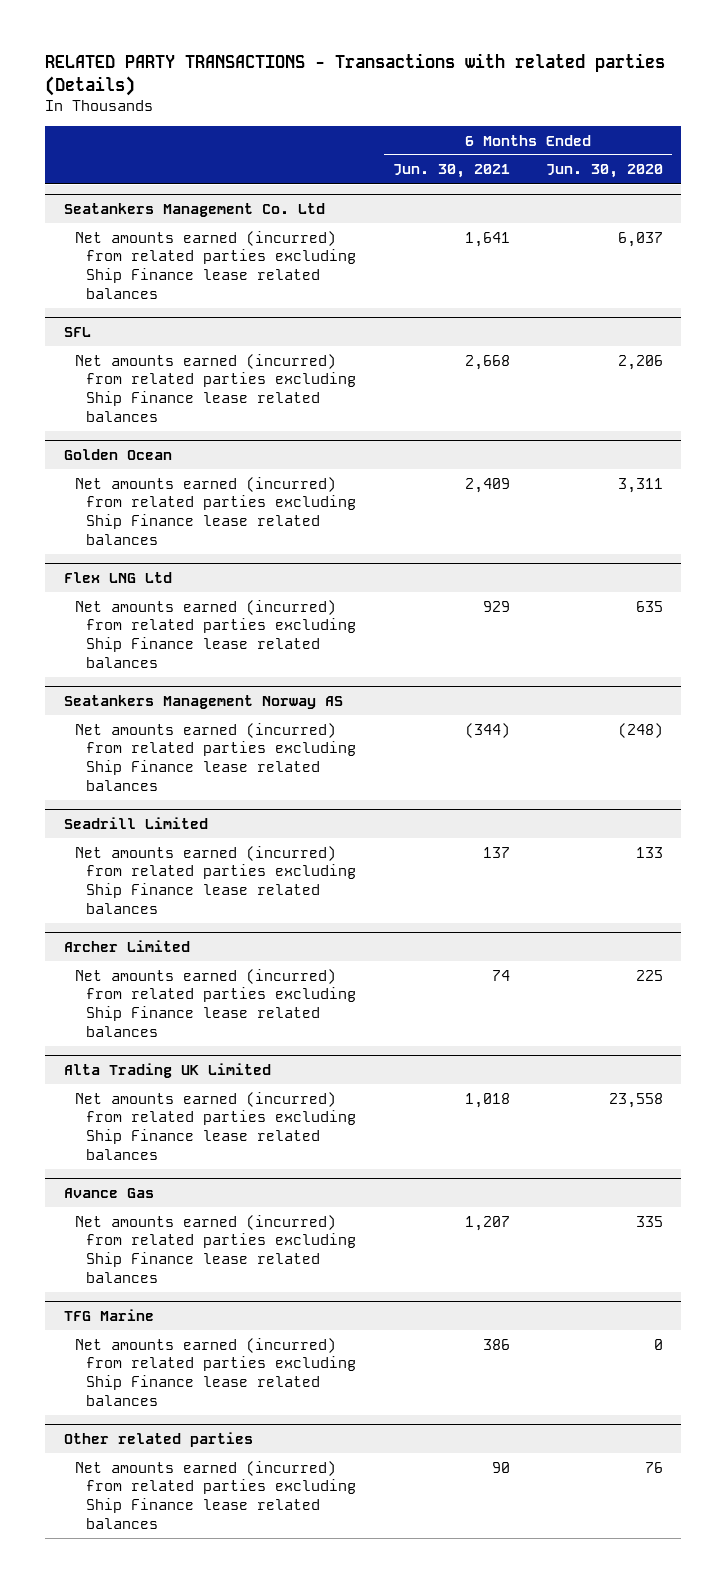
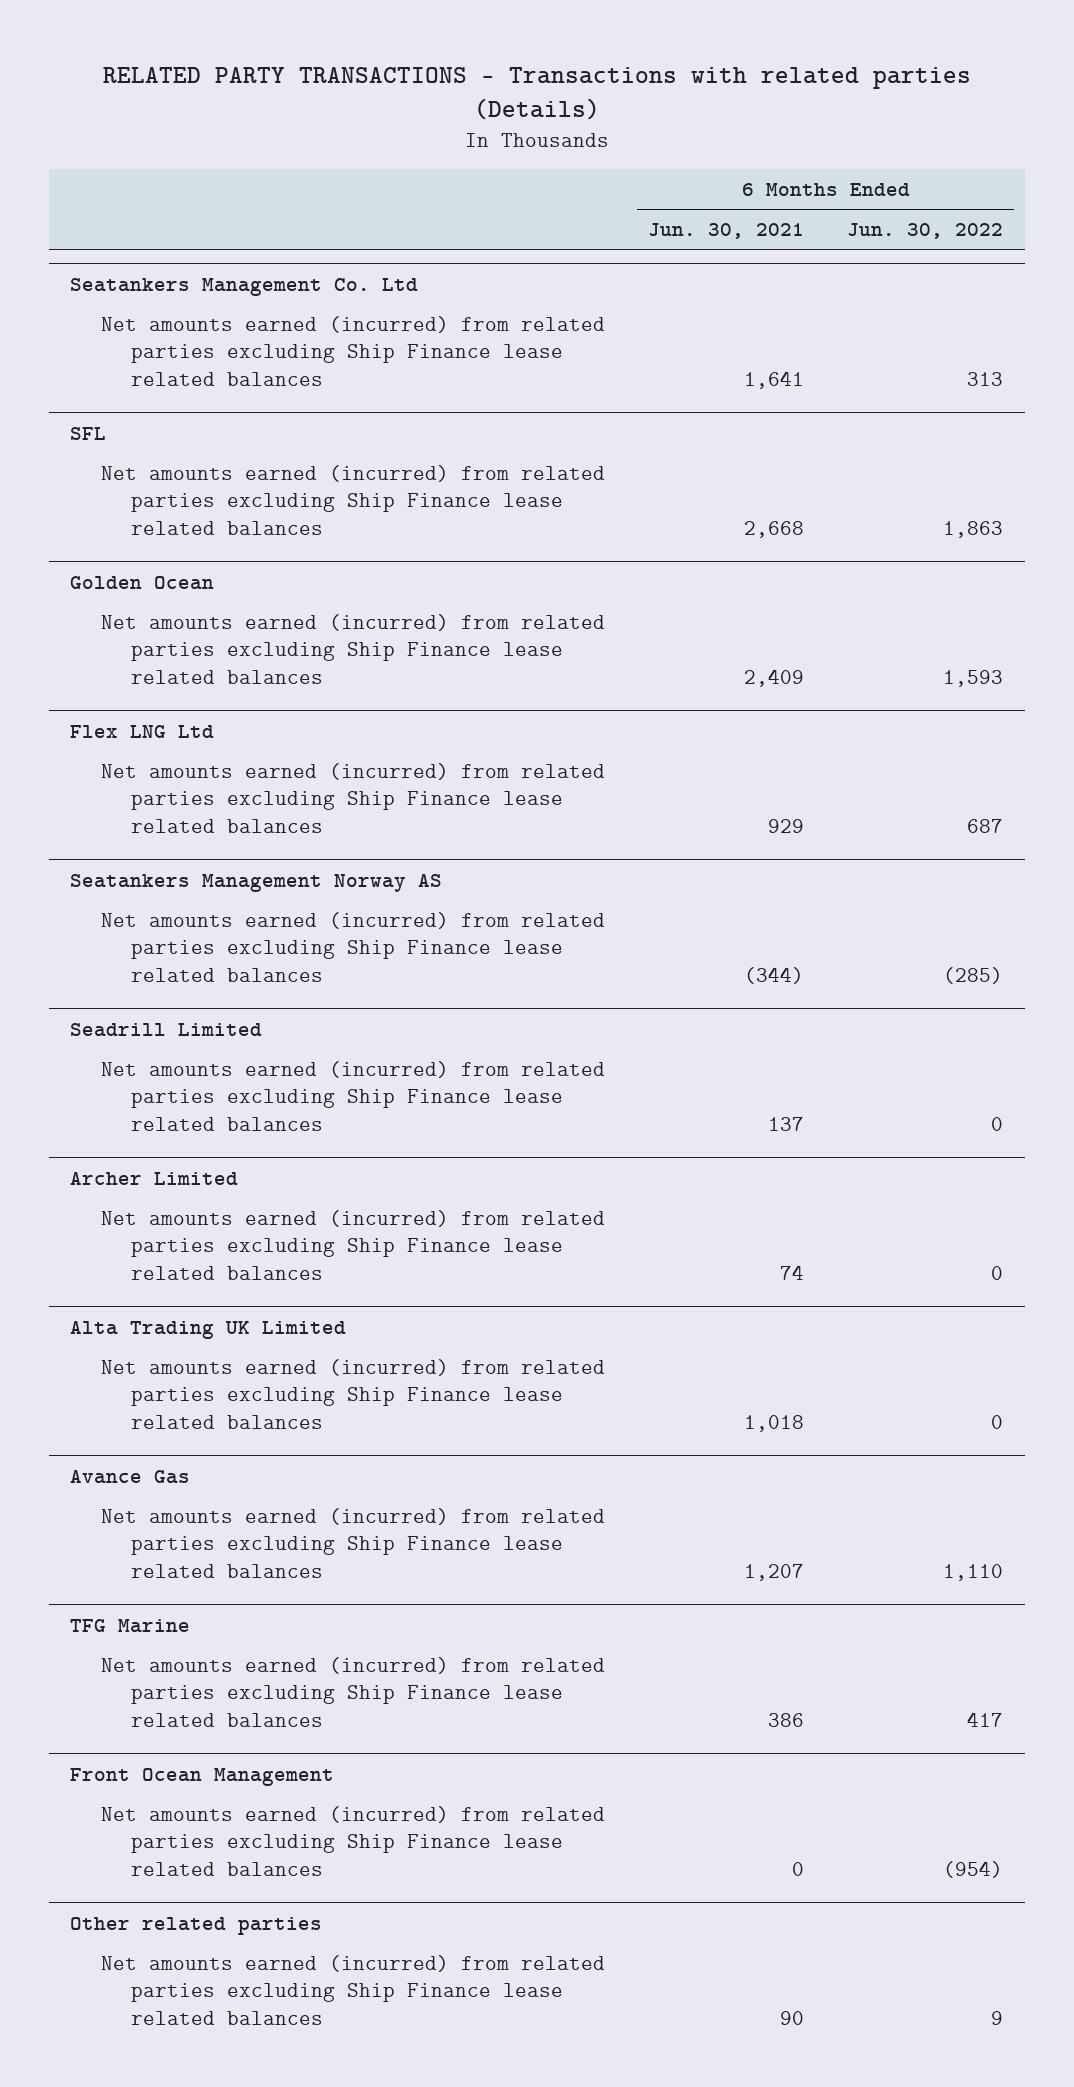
[545,164,663,179] Jun. 30, 2020 -> none
none -> [847,222,1004,239] Jun. 30, 2022
none -> [70,1767,335,1786] Front Ocean Management
none -> [100,1805,605,1877] Net amounts earned (incurred) from related parties excluding Ship Finance lease related balances

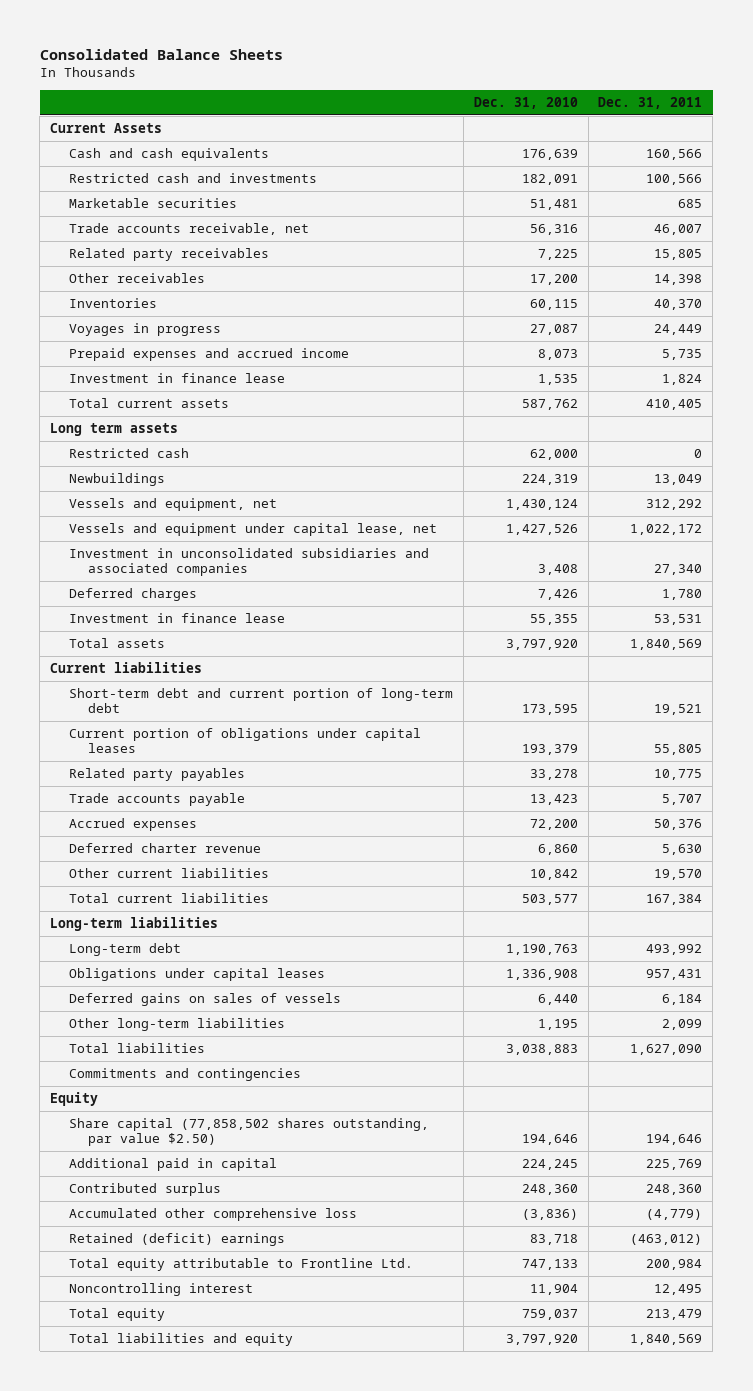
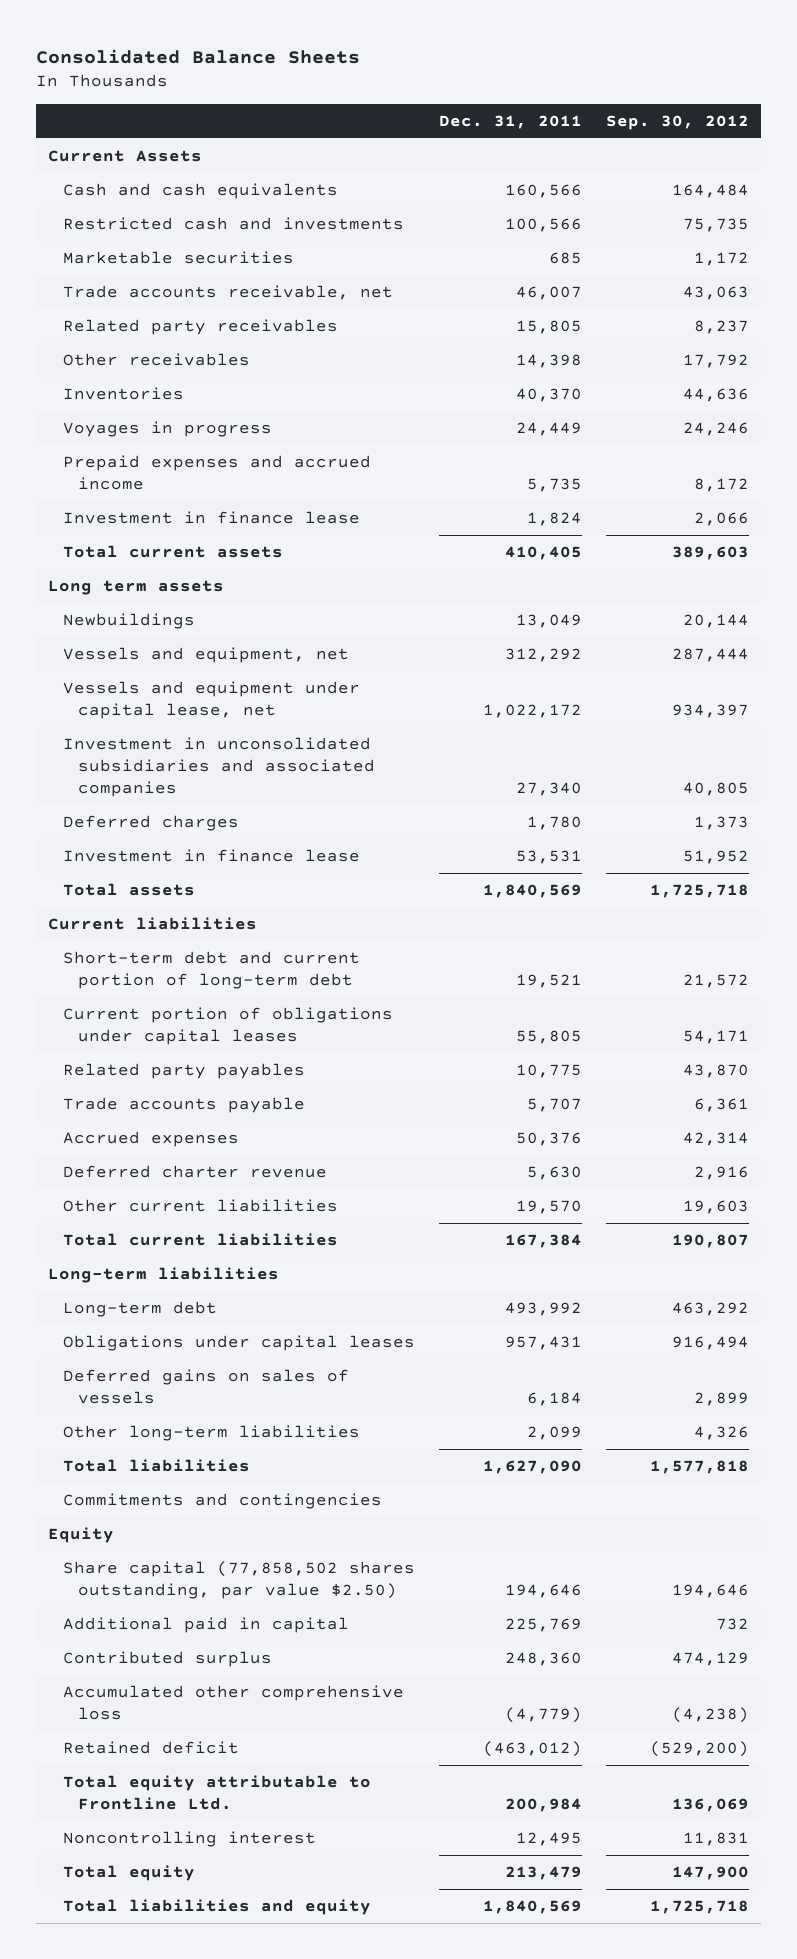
[473,97,578,110] Dec. 31, 2010 -> none
none -> [606,114,750,130] Sep. 30, 2012
[68,447,189,458] Restricted cash -> none
[68,1232,285,1246] Retained (deficit) earnings -> [63,1741,240,1755] Retained deficit

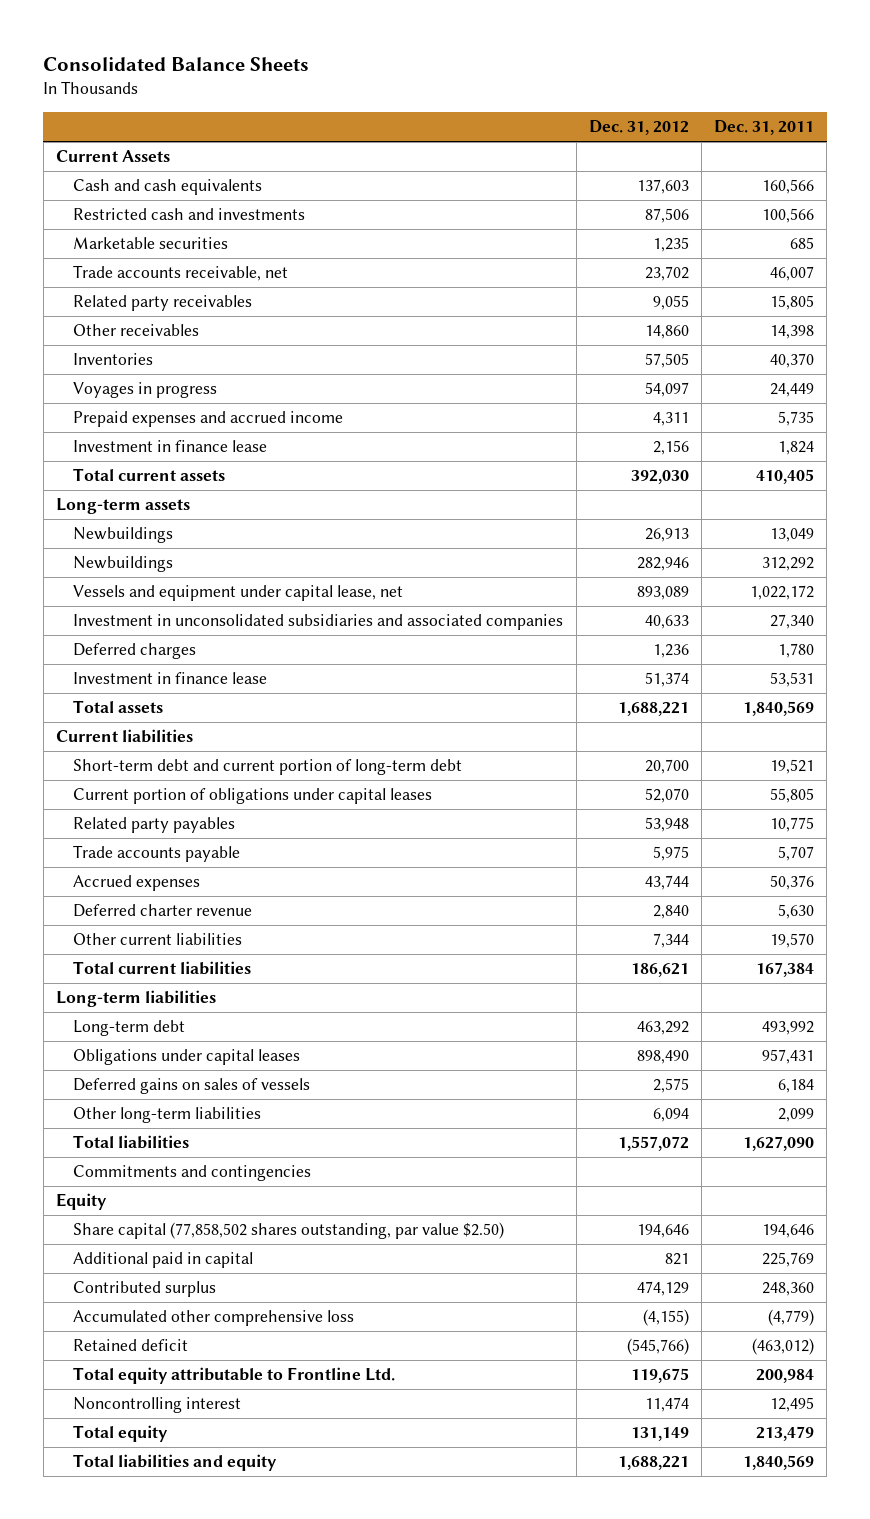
[606,114,750,130] Sep. 30, 2012 -> none
none -> [588,120,689,136] Dec. 31, 2012
[47,580,224,596] Long term assets -> [55,498,190,515] Long-term assets
[63,647,350,664] Vessels and equipment, net -> [73,556,174,573] Newbuildings

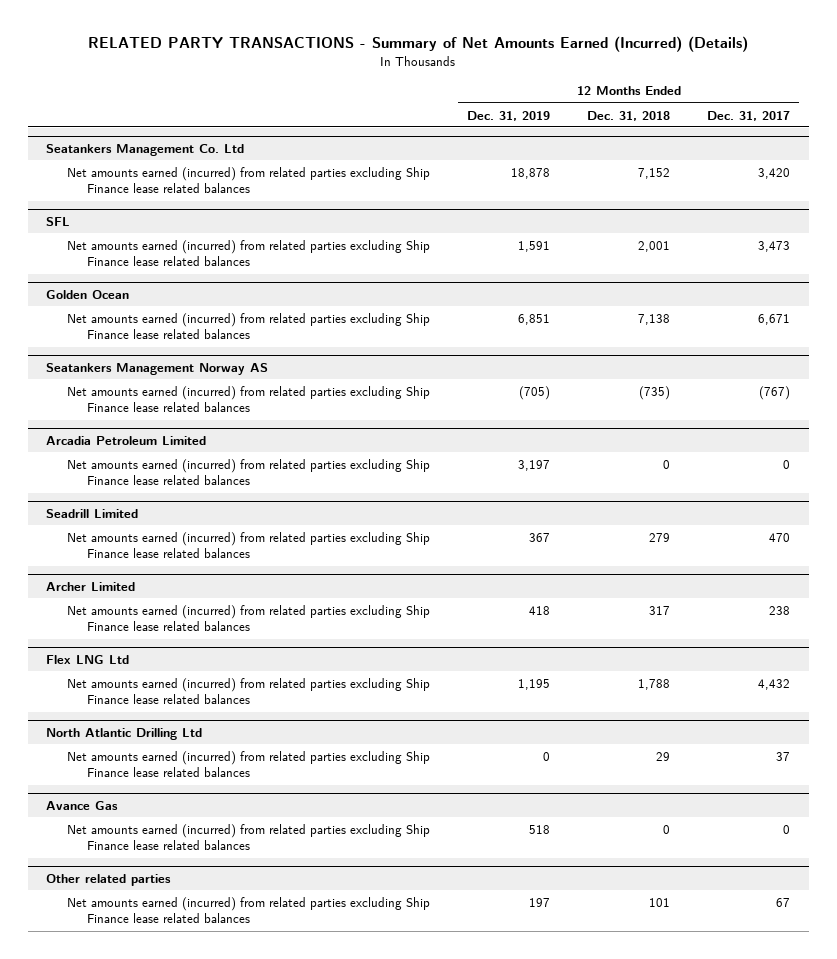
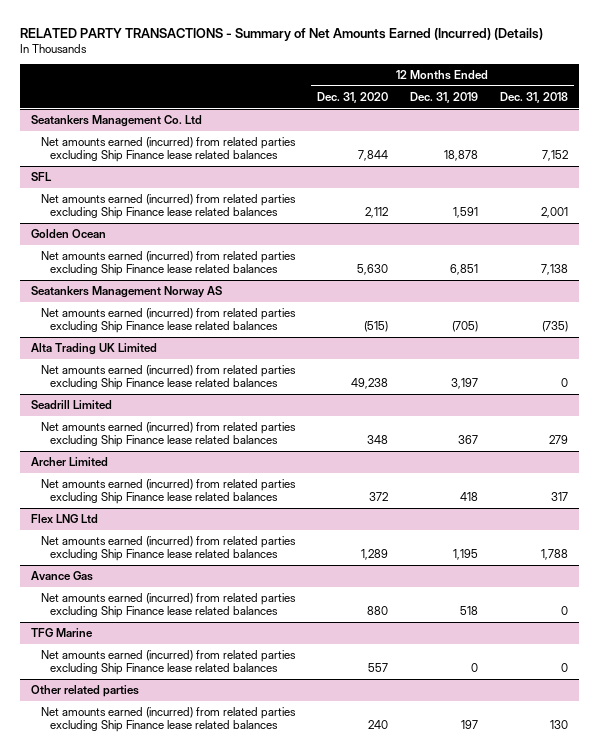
[707,110,791,121] Dec. 31, 2017 -> none
none -> [316,91,388,103] Dec. 31, 2020
[46,435,207,445] Arcadia Petroleum Limited -> none
none -> [31,342,158,355] Alta Trading UK Limited
[46,727,203,740] North Atlantic Drilling Ltd -> none
[66,750,430,778] Net amounts earned (incurred) from related parties excluding Ship Finance lease related balances -> none
none -> [31,627,94,637] TFG Marine
none -> [40,649,296,676] Net amounts earned (incurred) from related parties excluding Ship Finance lease related balances
[649,897,671,907] 101 -> [550,720,569,730] 130

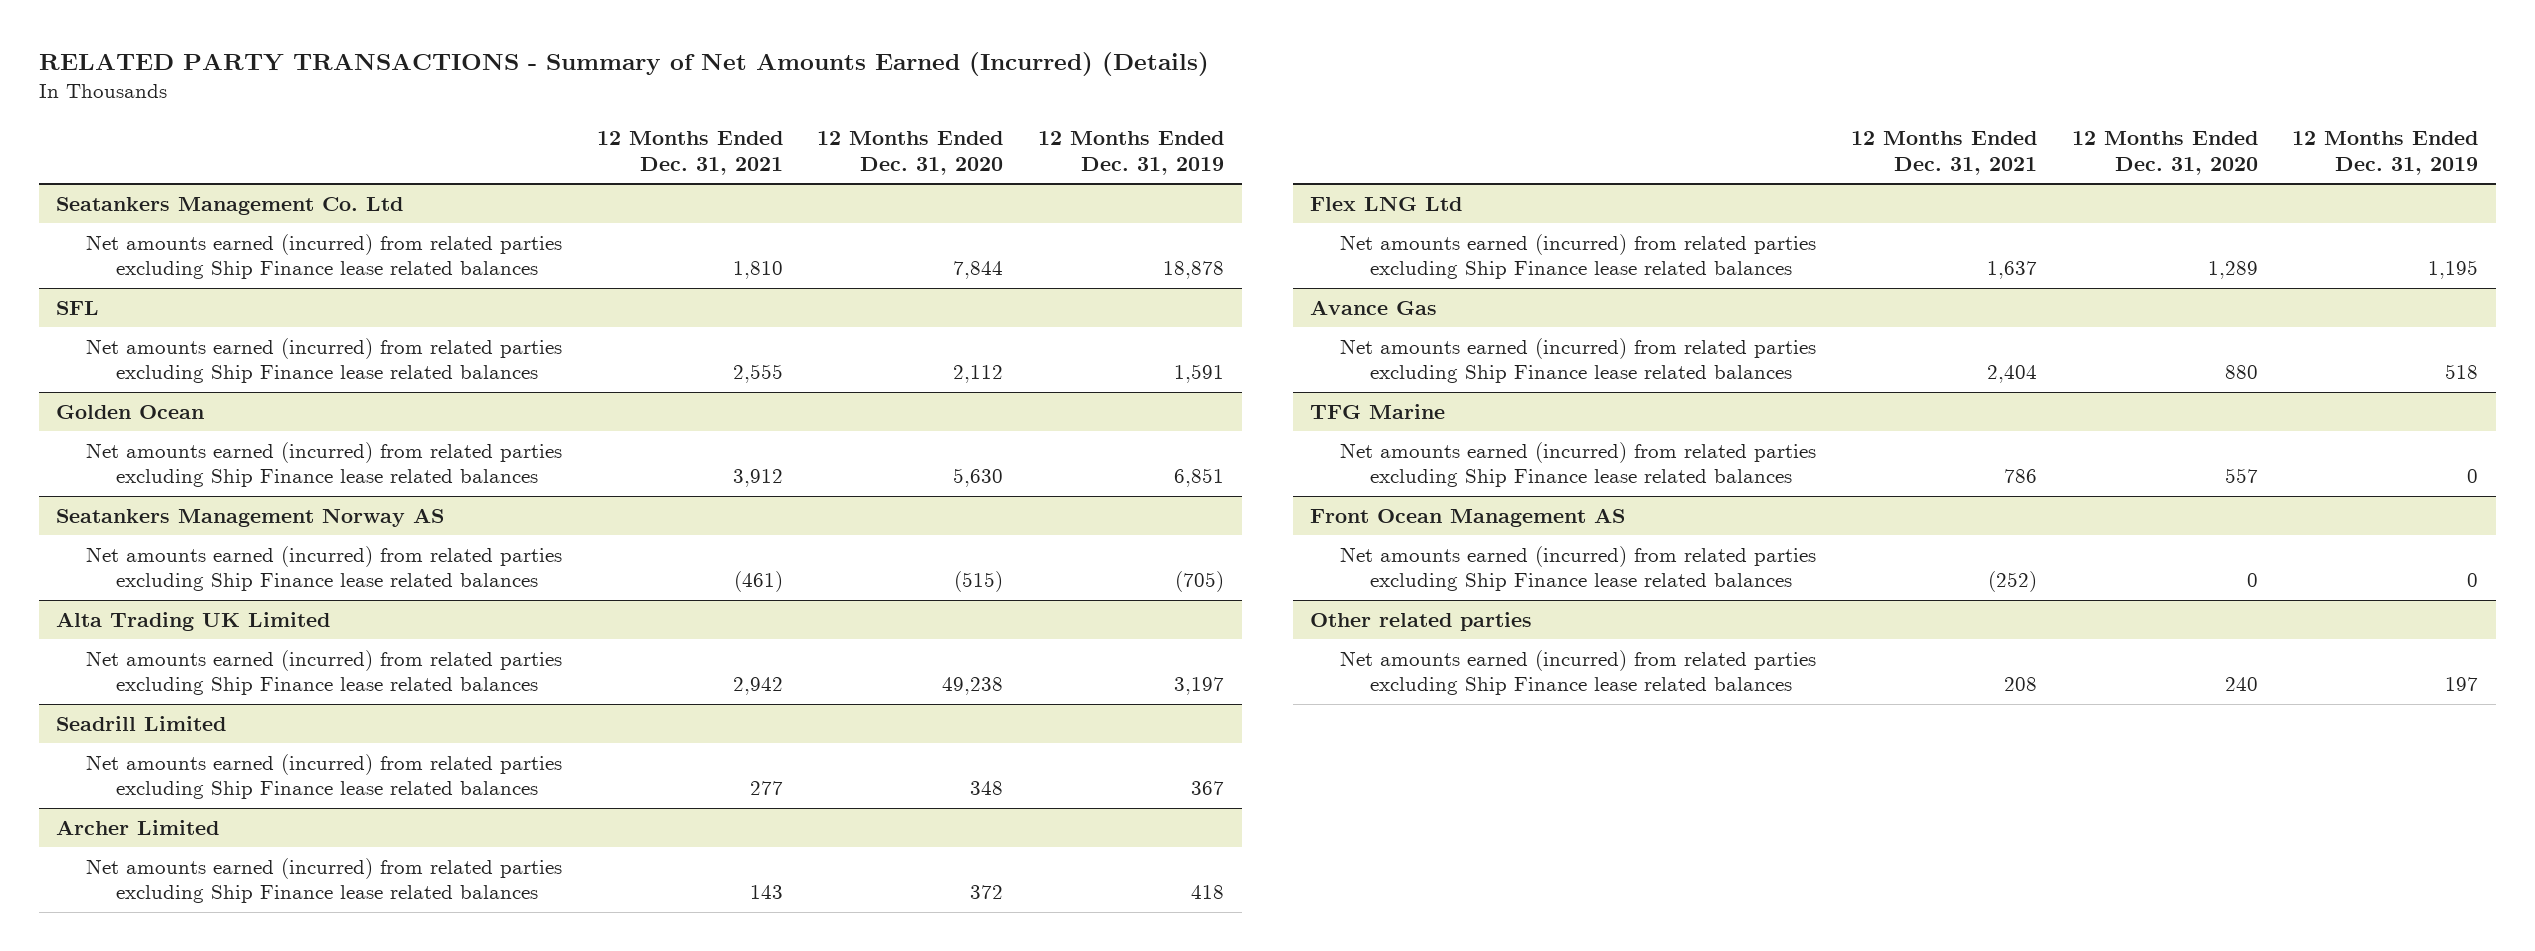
[500,91,569,103] Dec. 31, 2018 -> none
none -> [596,131,783,175] 12 Months Ended Dec. 31, 2021
none -> [1310,507,1626,527] Front Ocean Management AS
none -> [1339,545,1816,592] Net amounts earned (incurred) from related parties excluding Ship Finance lease related balances

